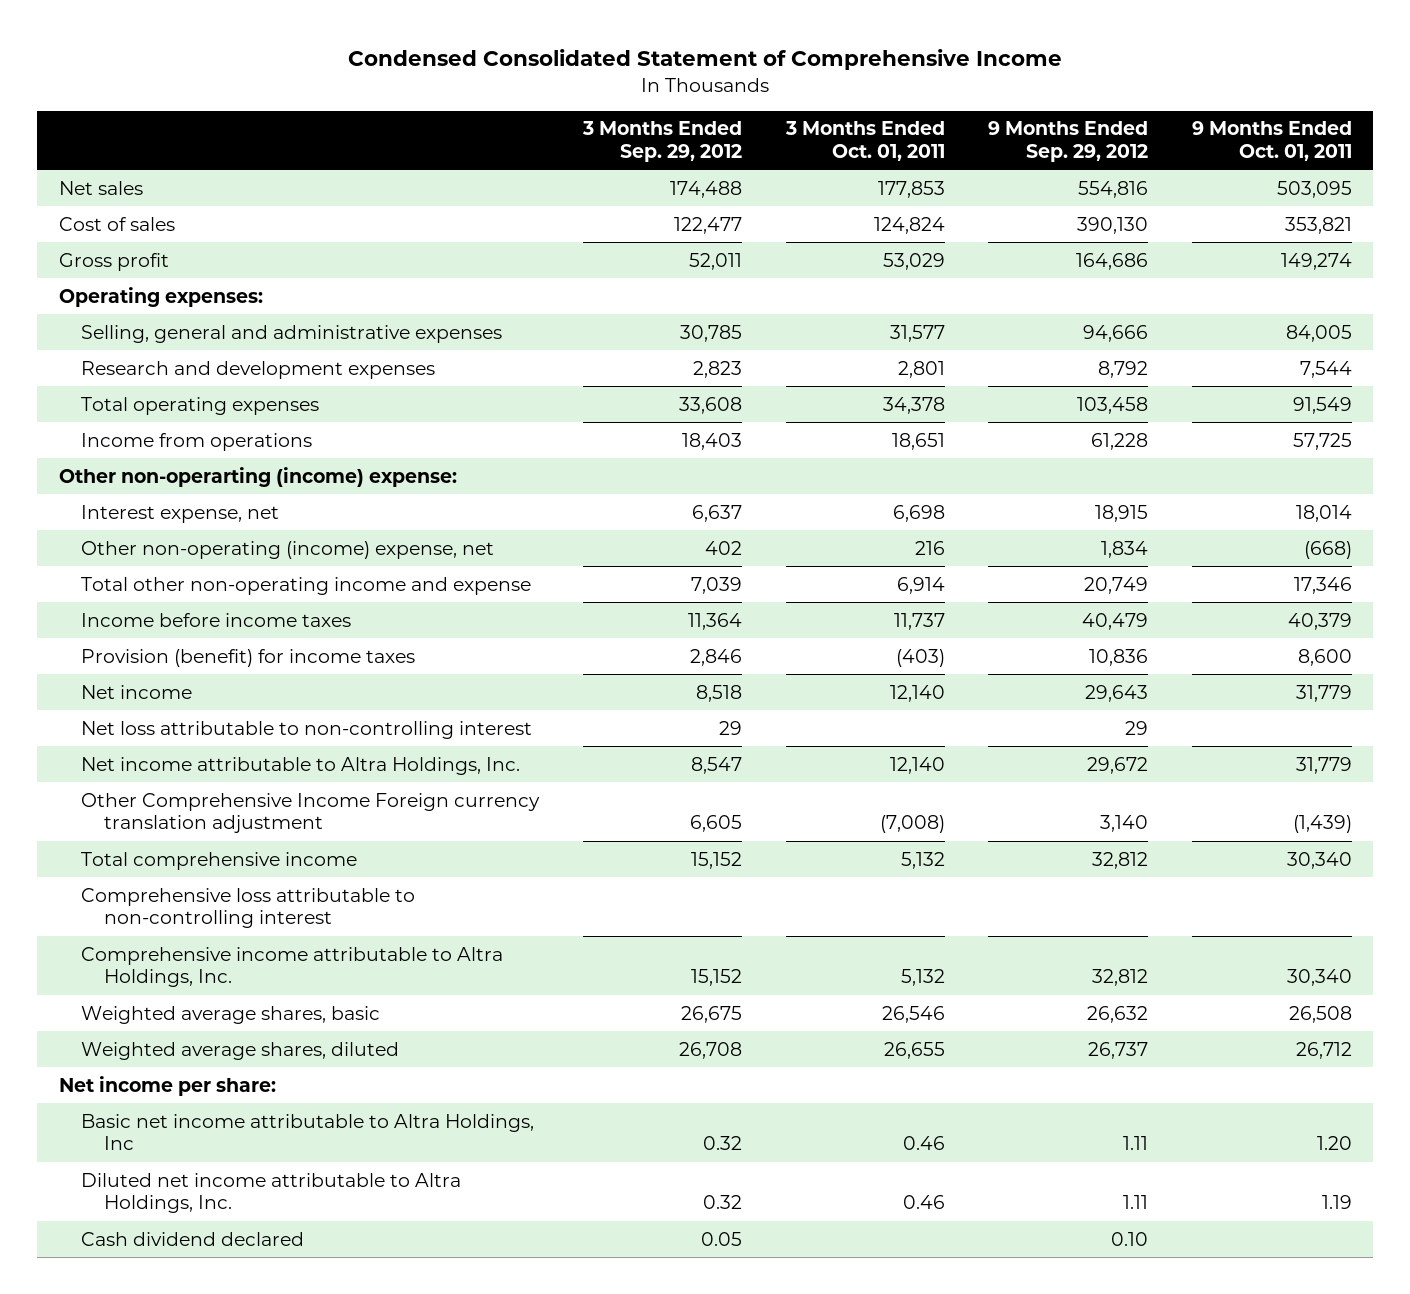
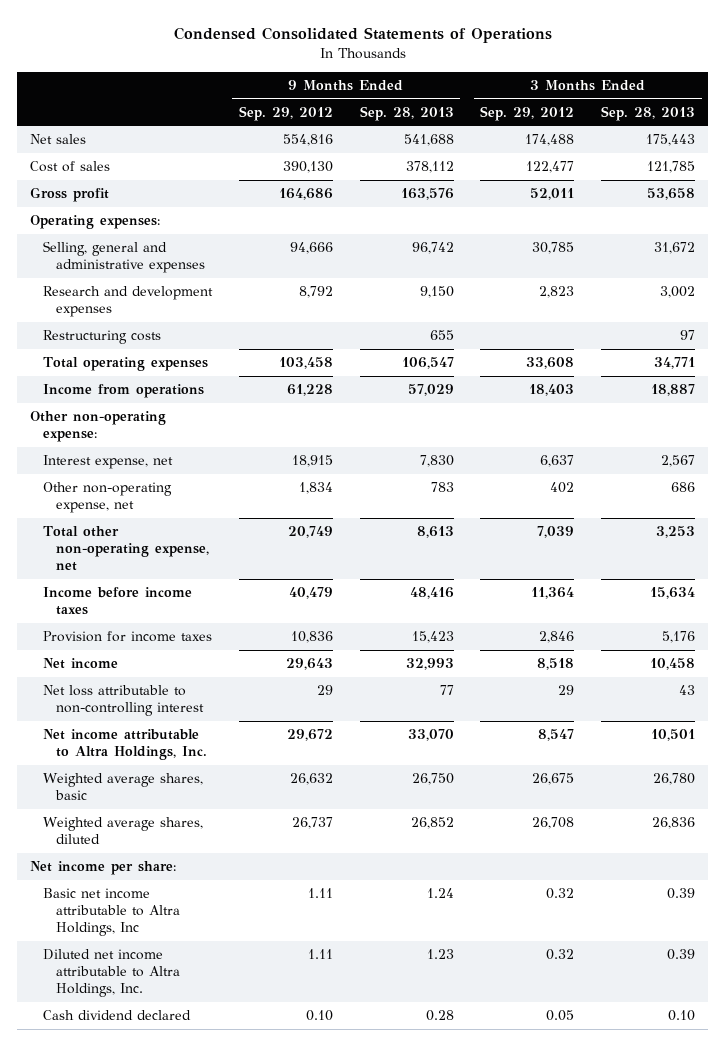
[348,49,1063,71] Condensed Consolidated Statement of Comprehensive Income -> [173,26,552,43] Condensed Consolidated Statements of Operations
[784,121,945,161] 3 Months Ended Oct. 01, 2011 -> none
[1191,121,1352,161] 9 Months Ended Oct. 01, 2011 -> none
none -> [359,105,454,121] Sep. 28, 2013
none -> [600,105,695,121] Sep. 28, 2013
none -> [43,330,162,345] Restructuring costs
[58,466,457,487] Other non-operarting (income) expense: -> [30,411,167,443] Other non-operating expense:
[81,540,495,559] Other non-operating (income) expense, net -> [43,482,173,514] Other non-operating expense, net
[81,576,532,595] Total other non-operating income and expense -> [43,526,209,572] Total other non-operating expense, net
[81,648,416,667] Provision (benefit) for income taxes -> [43,631,213,643] Provision for income taxes
[81,792,541,834] Other Comprehensive Income Foreign currency translation adjustment -> none
[81,851,358,870] Total comprehensive income -> none
[81,887,416,929] Comprehensive loss attributable to non-controlling interest -> none
[81,946,504,988] Comprehensive income attributable to Altra Holdings, Inc. -> none

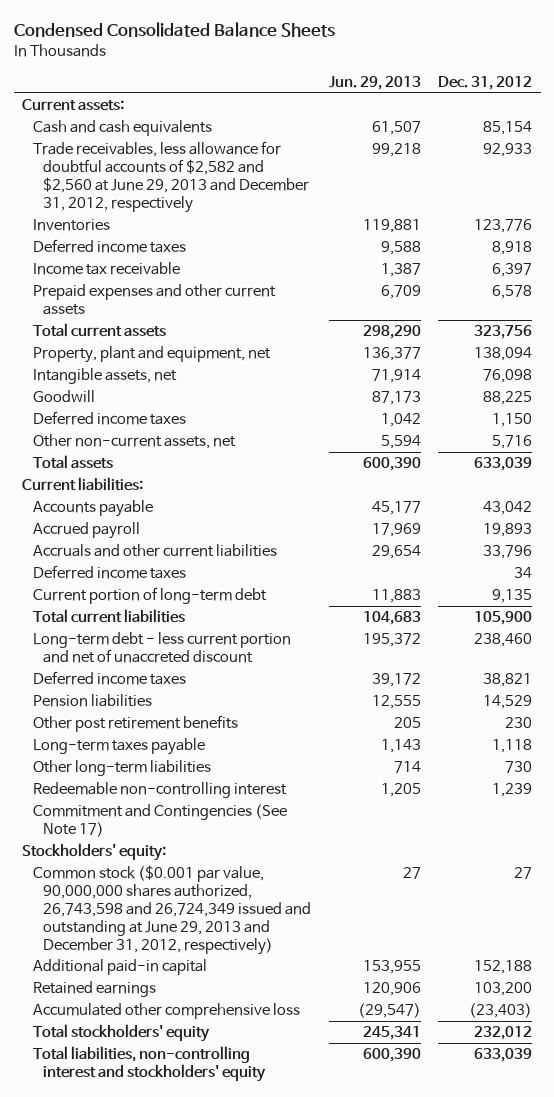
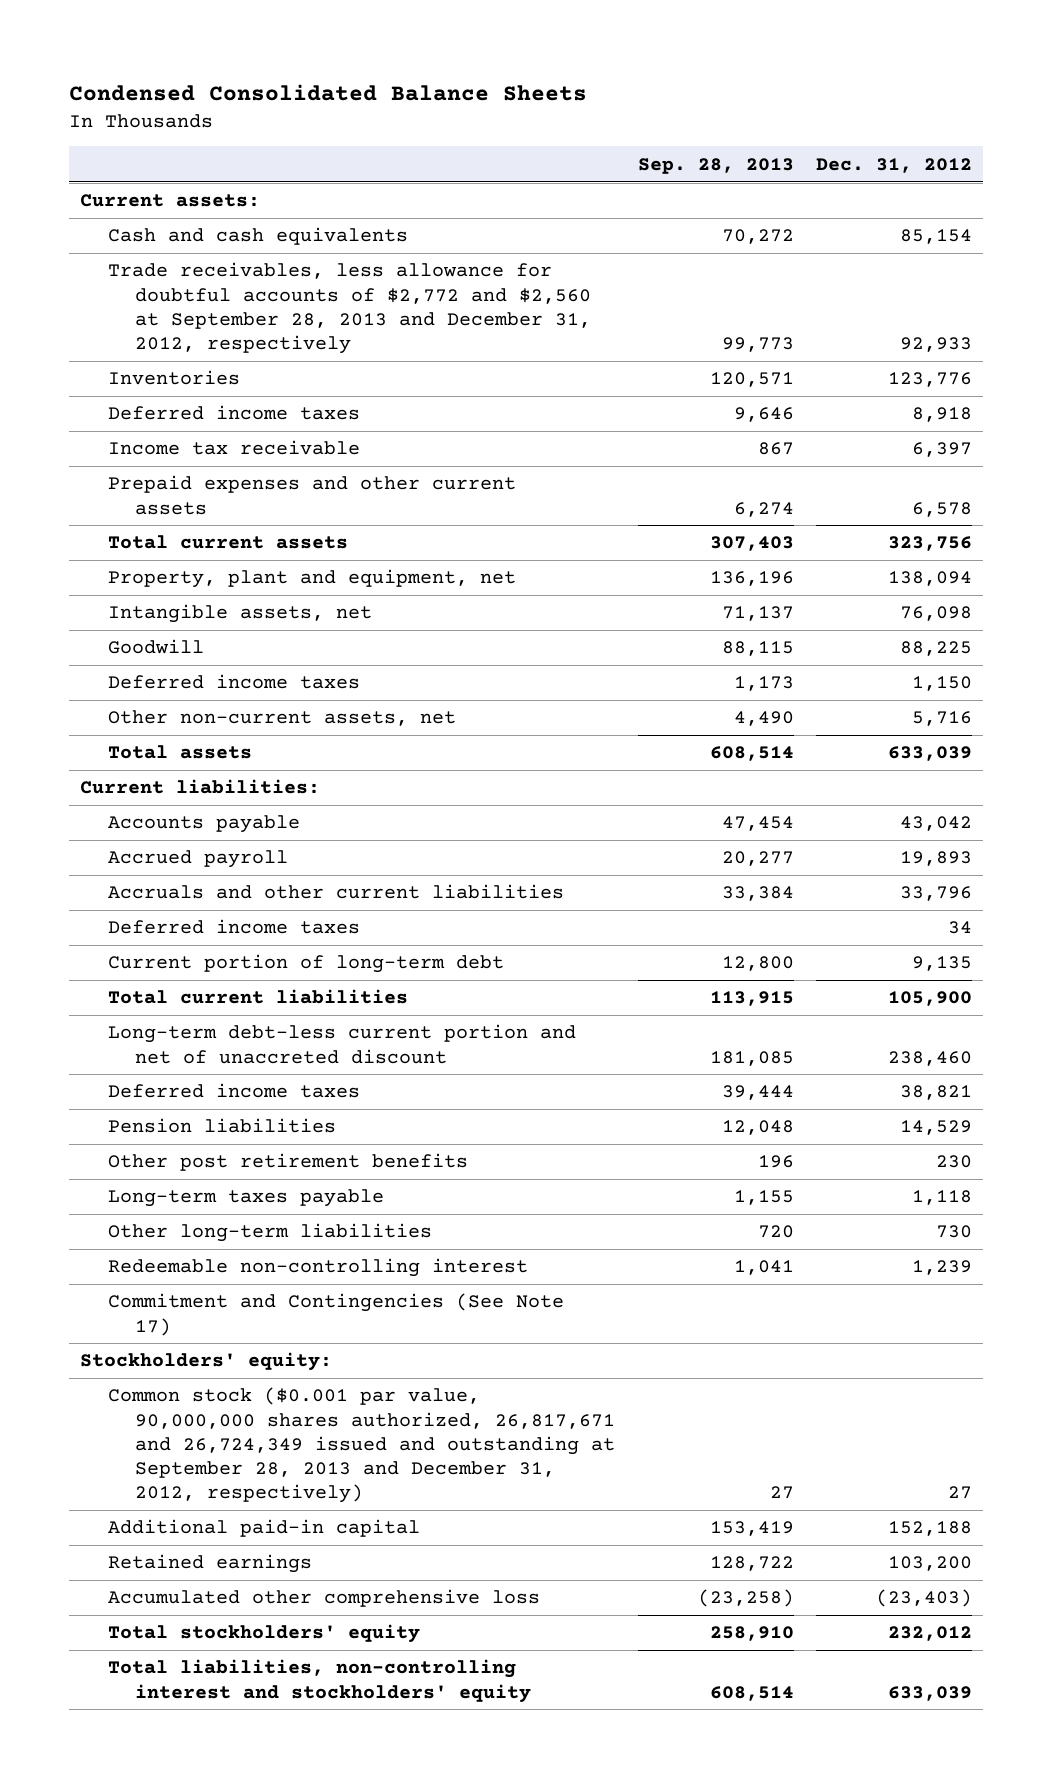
[328,75,421,90] Jun. 29, 2013 -> none
none -> [637,157,794,174] Sep. 28, 2013
[32,141,310,213] Trade receivables, less allowance for doubtful accounts of $2,582 and $2,560 at June 29, 2013 and December 31, 2012, respectively -> [107,262,592,354] Trade receivables, less allowance for doubtful accounts of $2,772 and $2,560 at September 28, 2013 and December 31, 2012, respectively
[32,632,291,664] Long-term debt - less current portion and net of unaccreted discount -> [107,1024,576,1064] Long-term debt-less current portion and net of unaccreted discount
[32,865,312,955] Common stock ($0.001 par value, 90,000,000 shares authorized, 26,743,598 and 26,724,349 issued and outstanding at June 29, 2013 and December 31, 2012, respectively) -> [107,1387,616,1503] Common stock ($0.001 par value, 90,000,000 shares authorized, 26,817,671 and 26,724,349 issued and outstanding at September 28, 2013 and December 31, 2012, respectively)

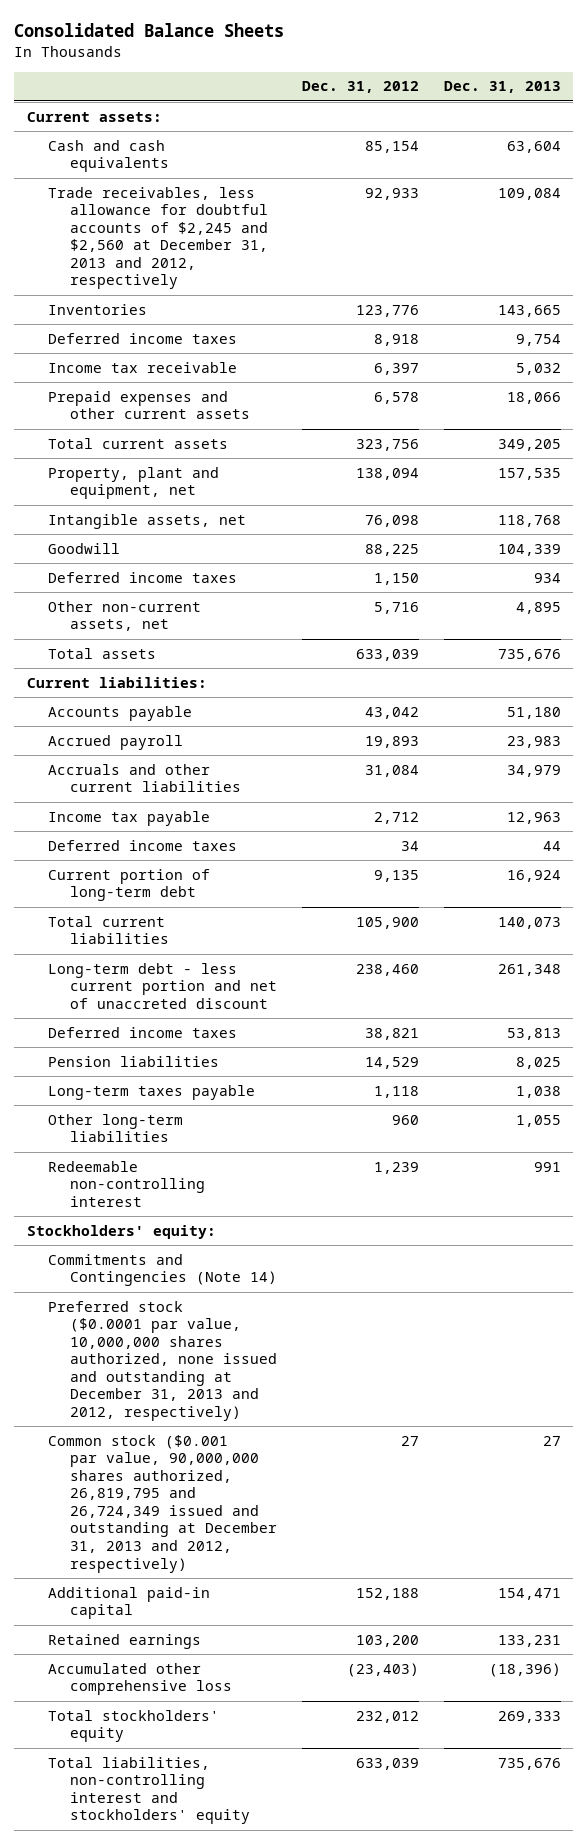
[68,83,587,101] Condensed Consolidated Balance Sheets -> [14,23,285,38] Consolidated Balance Sheets
[637,157,794,174] Sep. 28, 2013 -> none
none -> [443,81,561,94] Dec. 31, 2013
[107,262,592,354] Trade receivables, less allowance for doubtful accounts of $2,772 and $2,560 at September 28, 2013 and December 31, 2012, respectively -> [48,186,269,290] Trade receivables, less allowance for doubtful accounts of $2,245 and $2,560 at December 31, 2013 and 2012, respectively
[900,886,973,902] 33,796 -> [364,764,419,777] 31,084
none -> [48,810,211,826] Income tax payable
[107,1024,576,1064] Long-term debt-less current portion and net of unaccreted discount -> [48,962,278,1009] Long-term debt - less current portion and net of unaccreted discount
[107,1153,468,1172] Other post retirement benefits -> none
[936,1225,973,1239] 730 -> [391,1114,419,1125] 960
[107,1293,564,1336] Commitment and Contingencies (See Note 17) -> none
none -> [48,1253,278,1287] Commitments and Contingencies (Note 14)
none -> [48,1300,278,1422] Preferred stock ($0.0001 par value, 10,000,000 shares authorized, none issued and outstanding at December 31, 2013 and 2012, respectively)
[107,1387,616,1503] Common stock ($0.001 par value, 90,000,000 shares authorized, 26,817,671 and 26,724,349 issued and outstanding at September 28, 2013 and December 31, 2012, respectively) -> [48,1434,278,1573] Common stock ($0.001 par value, 90,000,000 shares authorized, 26,819,795 and 26,724,349 issued and outstanding at December 31, 2013 and 2012, respectively)

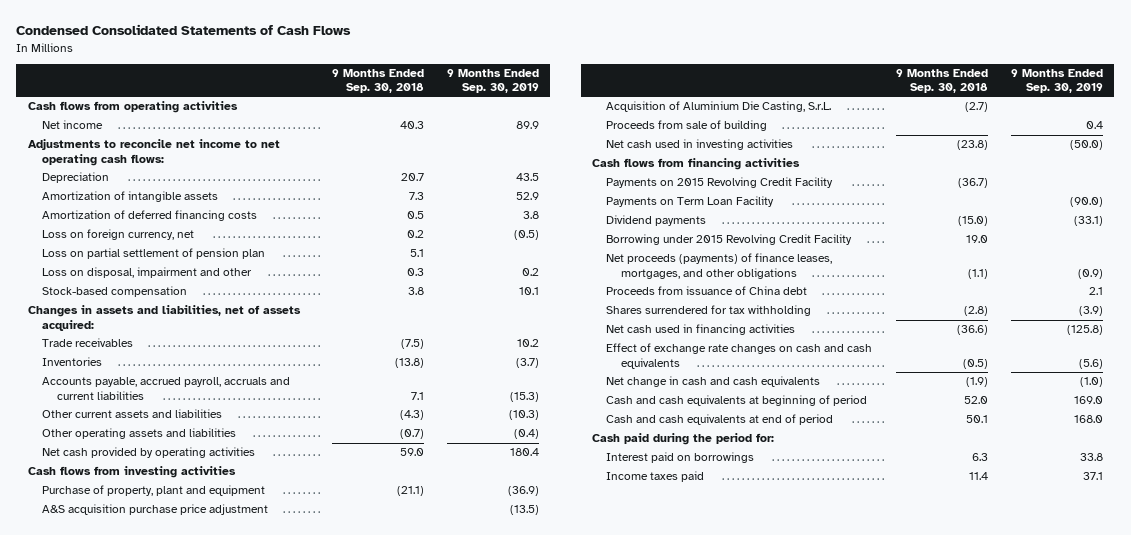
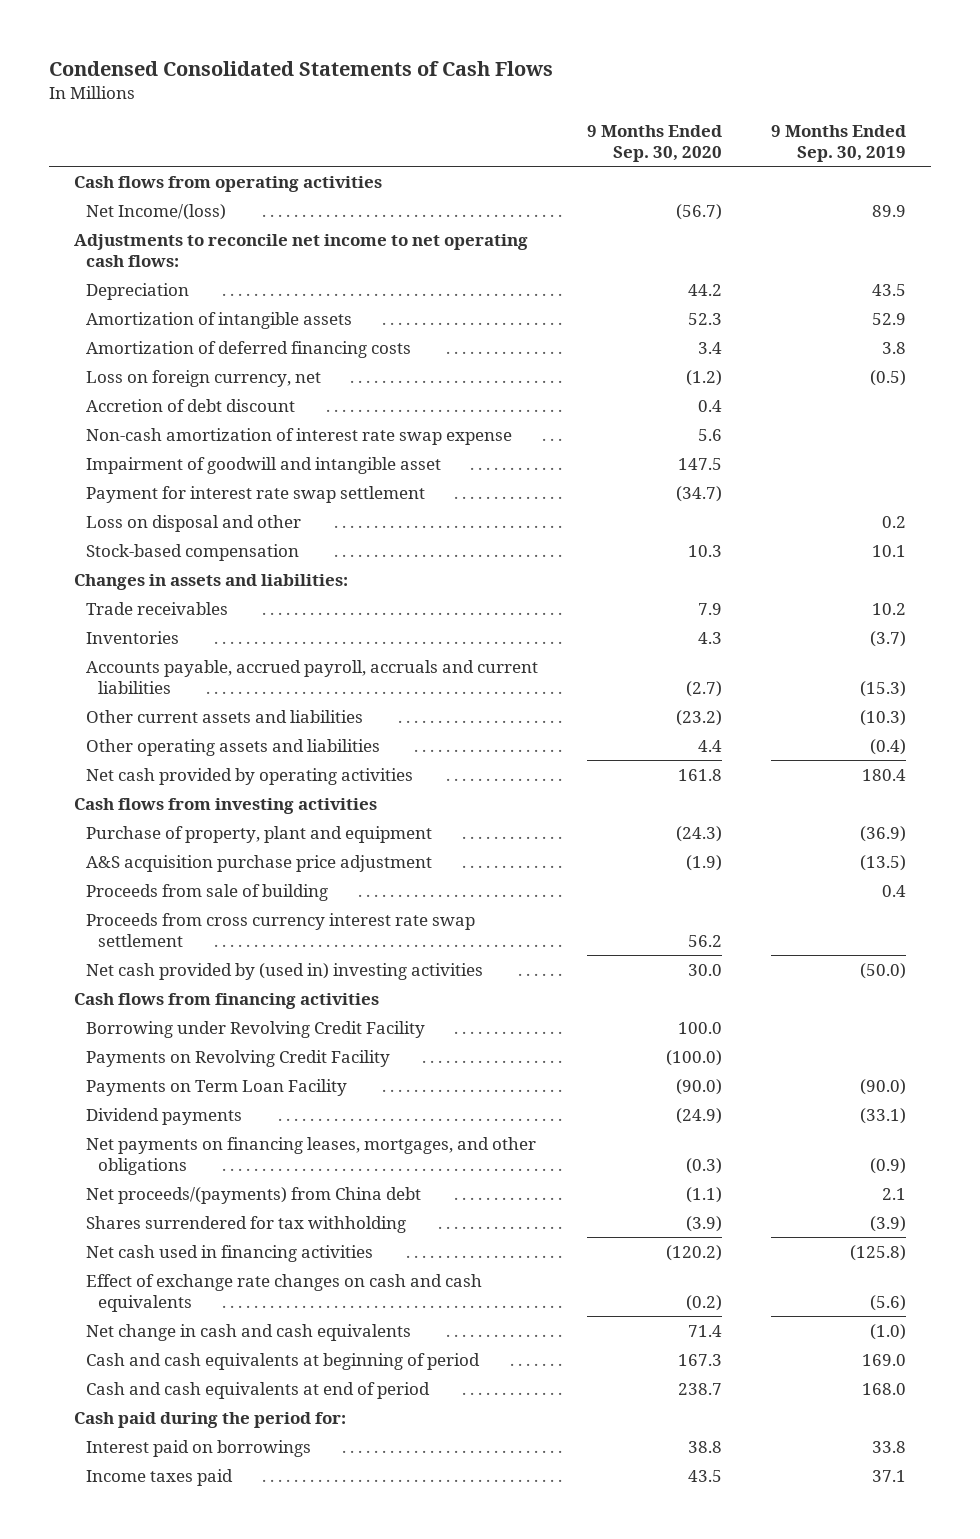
[331,69,424,94] 9 Months Ended Sep. 30, 2018 -> none
none -> [587,124,723,162] 9 Months Ended Sep. 30, 2020
[42,120,104,130] Net income -> [85,203,226,220] Net Income/(loss)
[42,248,266,260] Loss on partial settlement of pension plan -> none
none -> [85,398,295,412] Accretion of debt discount
none -> [85,427,512,445] Non-cash amortization of interest rate swap expense
none -> [85,456,441,474] Impairment of goodwill and intangible asset
none -> [85,485,425,503] Payment for interest rate swap settlement
[42,267,253,279] Loss on disposal, impairment and other -> [85,514,301,532] Loss on disposal and other
[28,305,302,331] Changes in assets and liabilities, net of assets acquired: -> [73,573,348,590] Changes in assets and liabilities:
[606,101,832,113] Acquisition of Aluminium Die Casting, S.r.L. -> none
none -> [85,912,475,947] Proceeds from cross currency interest rate swap settlement
[606,139,794,151] Net cash used in investing activities -> [85,962,483,980] Net cash provided by (used in) investing activities
none -> [85,1020,425,1038] Borrowing under Revolving Credit Facility
[606,177,834,189] Payments on 2015 Revolving Credit Facility -> [85,1049,390,1067] Payments on Revolving Credit Facility
[606,234,853,246] Borrowing under 2015 Revolving Credit Facility -> none
[606,253,833,279] Net proceeds (payments) of finance leases, mortgages, and other obligations -> [85,1136,536,1175] Net payments on financing leases, mortgages, and other obligations
[606,286,808,296] Proceeds from issuance of China debt -> [85,1186,421,1204] Net proceeds/(payments) from China debt

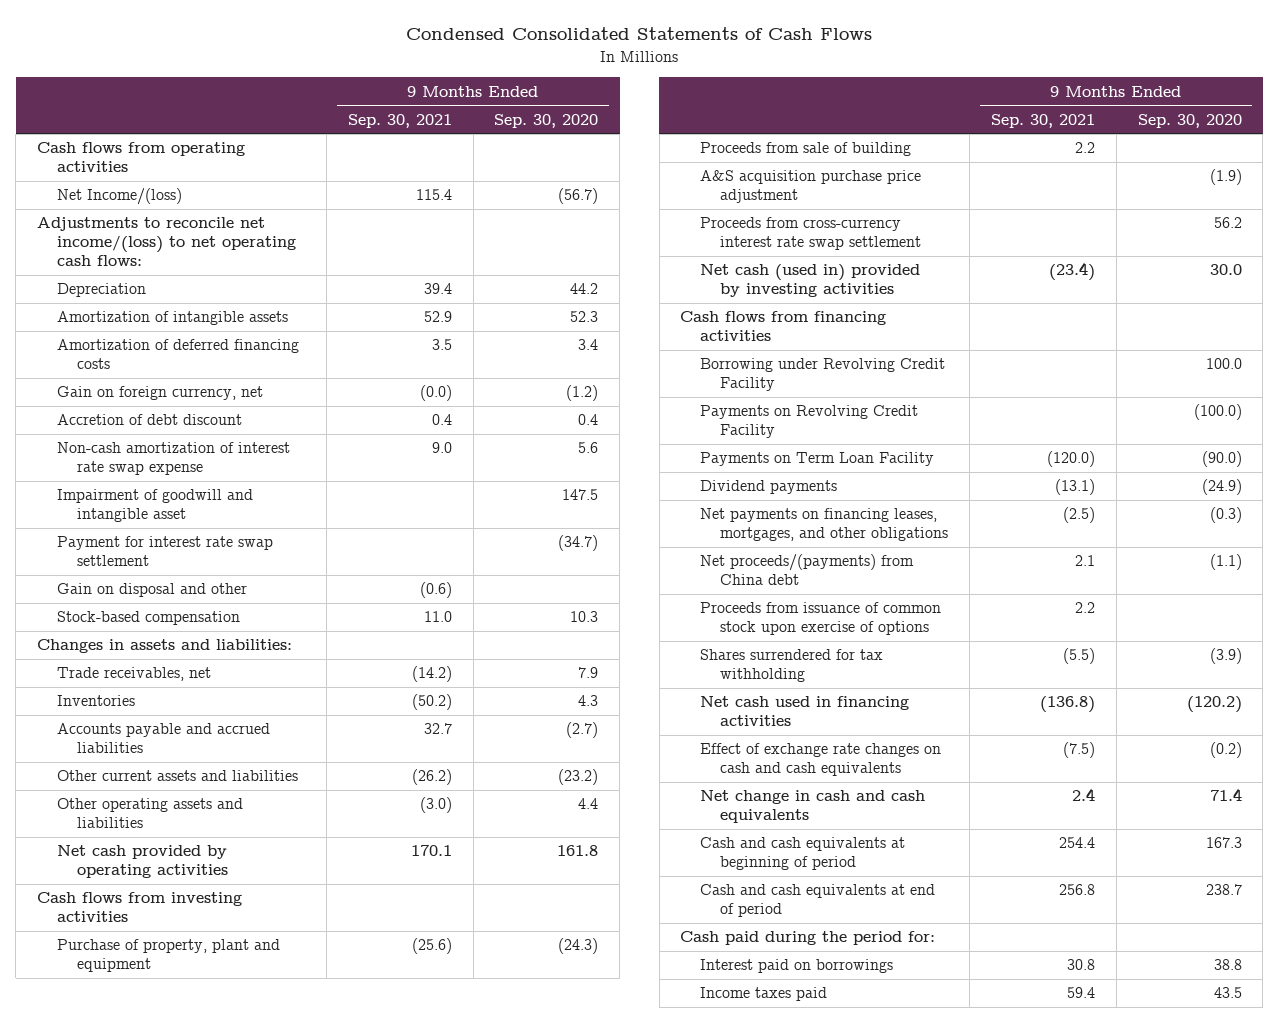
[771,124,907,162] 9 Months Ended Sep. 30, 2019 -> none
none -> [347,113,452,128] Sep. 30, 2021
[73,233,528,267] Adjustments to reconcile net income to net operating cash flows: -> [37,217,297,267] Adjustments to reconcile net income/(loss) to net operating cash flows:
[85,369,321,387] Loss on foreign currency, net -> [57,386,264,401] Gain on foreign currency, net
[85,514,301,532] Loss on disposal and other -> [57,583,248,598] Gain on disposal and other
[85,601,228,615] Trade receivables -> [57,667,212,682] Trade receivables, net
[85,659,538,694] Accounts payable, accrued payroll, accruals and current liabilities -> [57,723,271,754] Accounts payable and accrued liabilities
[85,854,432,872] A&S acquisition purchase price adjustment -> [700,170,922,204] A&S acquisition purchase price adjustment
[85,912,475,947] Proceeds from cross currency interest rate swap settlement -> [700,217,922,251] Proceeds from cross-currency interest rate swap settlement
[85,962,483,980] Net cash provided by (used in) investing activities -> [700,264,921,298] Net cash (used in) provided by investing activities
none -> [700,602,942,636] Proceeds from issuance of common stock upon exercise of options

